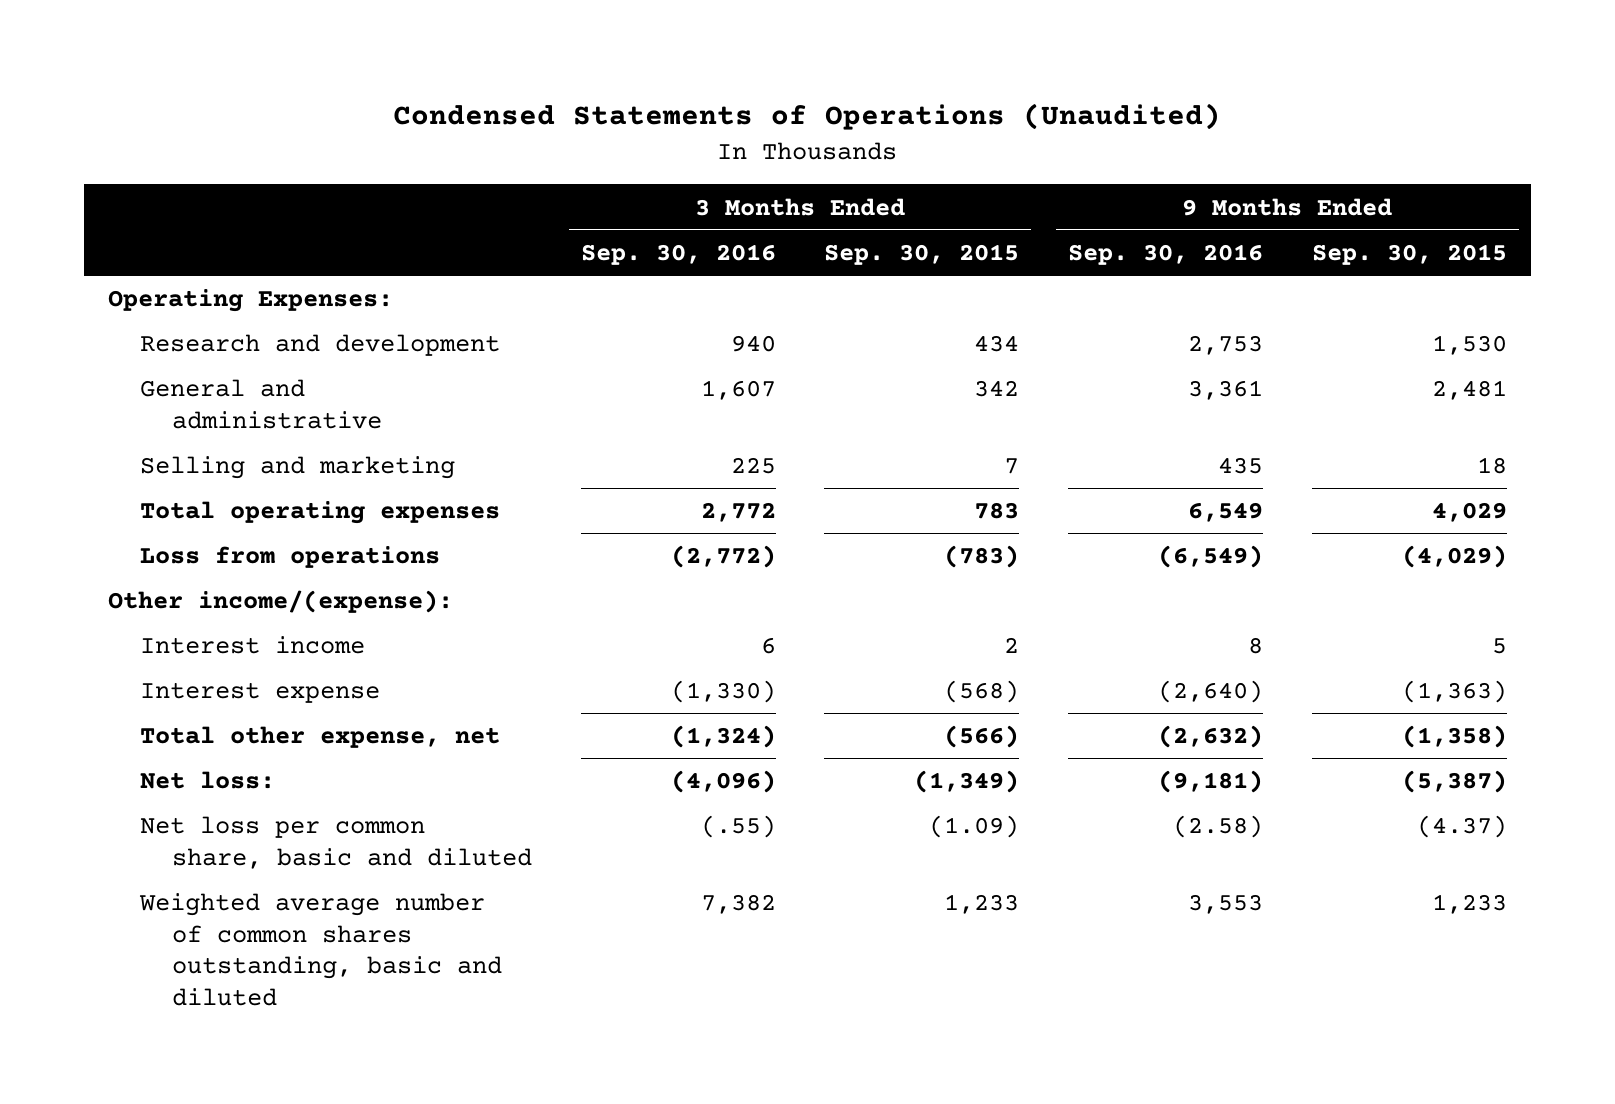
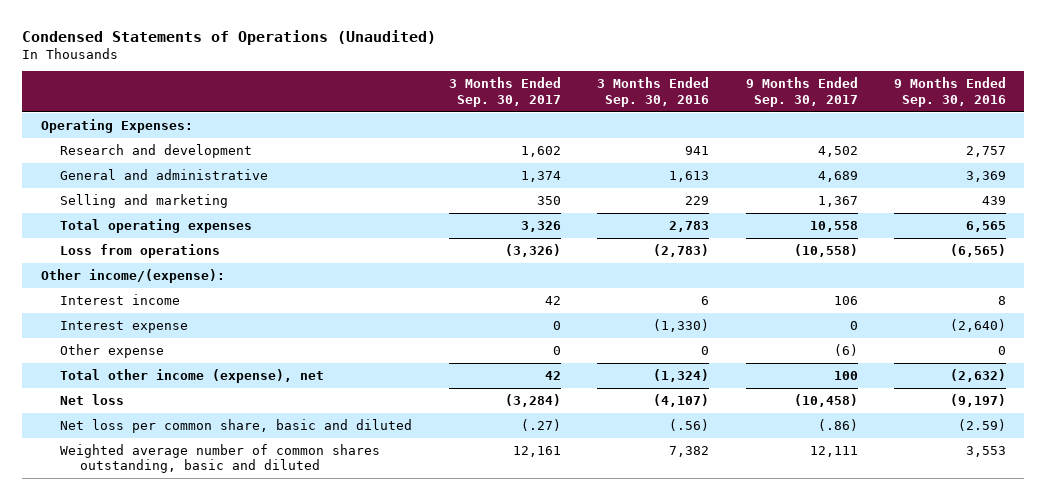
[824,244,1020,266] Sep. 30, 2015 -> none
[1311,244,1507,266] Sep. 30, 2015 -> none
none -> [448,77,561,107] 3 Months Ended Sep. 30, 2017
none -> [745,77,858,107] 9 Months Ended Sep. 30, 2017
[730,335,776,353] 940 -> [685,146,710,156] 941
[1187,335,1263,356] 2,753 -> [966,146,1007,158] 2,757
[700,380,776,401] 1,607 -> [669,171,710,183] 1,613
[1187,380,1263,401] 3,361 -> [966,171,1007,183] 3,369
[730,457,776,475] 225 -> [685,196,710,206] 229
[1217,457,1263,475] 435 -> [982,196,1007,206] 439
[700,502,776,523] 2,772 -> [669,221,710,233] 2,783
[1187,502,1263,523] 6,549 -> [966,221,1007,233] 6,565
[670,545,776,569] (2,772) -> [653,244,710,258] (2,783)
[1157,545,1263,569] (6,549) -> [950,244,1007,258] (6,565)
none -> [60,344,165,359] Other expense
[140,726,501,749] Total other expense, net -> [60,369,325,384] Total other income (expense), net
[140,771,276,790] Net loss: -> [60,394,125,406] Net loss
[670,770,776,794] (4,096) -> [653,394,710,408] (4,107)
[1157,770,1263,794] (9,181) -> [950,394,1007,408] (9,197)
[700,815,776,839] (.55) -> [669,419,710,432] (.56)
[1172,815,1263,839] (2.58) -> [958,419,1007,432] (2.59)

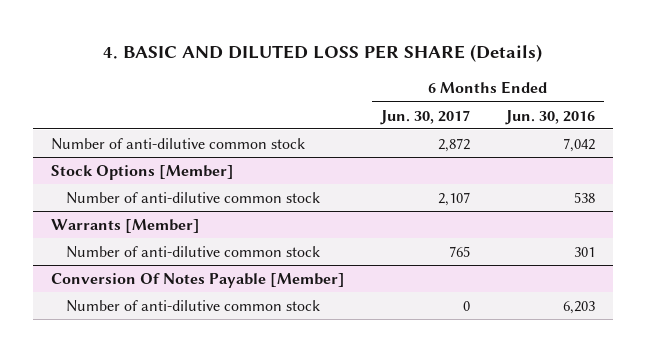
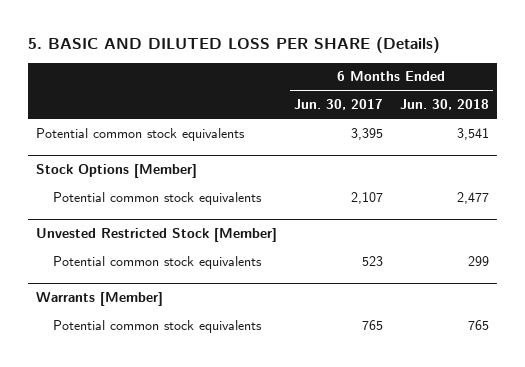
[103,44,543,63] 4. BASIC AND DILUTED LOSS PER SHARE (Details) -> [28,37,441,54] 5. BASIC AND DILUTED LOSS PER SHARE (Details)
[505,109,596,125] Jun. 30, 2016 -> none
none -> [399,99,489,111] Jun. 30, 2018
[50,137,305,150] Number of anti-dilutive common stock -> [36,127,246,141] Potential common stock equivalents
[438,137,471,152] 2,872 -> [351,127,384,140] 3,395
[65,191,320,204] Number of anti-dilutive common stock -> [52,191,262,205] Potential common stock equivalents
none -> [36,228,278,243] Unvested Restricted Stock [Member]
none -> [52,255,262,269] Potential common stock equivalents
[50,272,345,288] Conversion Of Notes Payable [Member] -> none
[65,299,320,312] Number of anti-dilutive common stock -> none
[65,245,320,258] Number of anti-dilutive common stock -> [52,319,262,333] Potential common stock equivalents

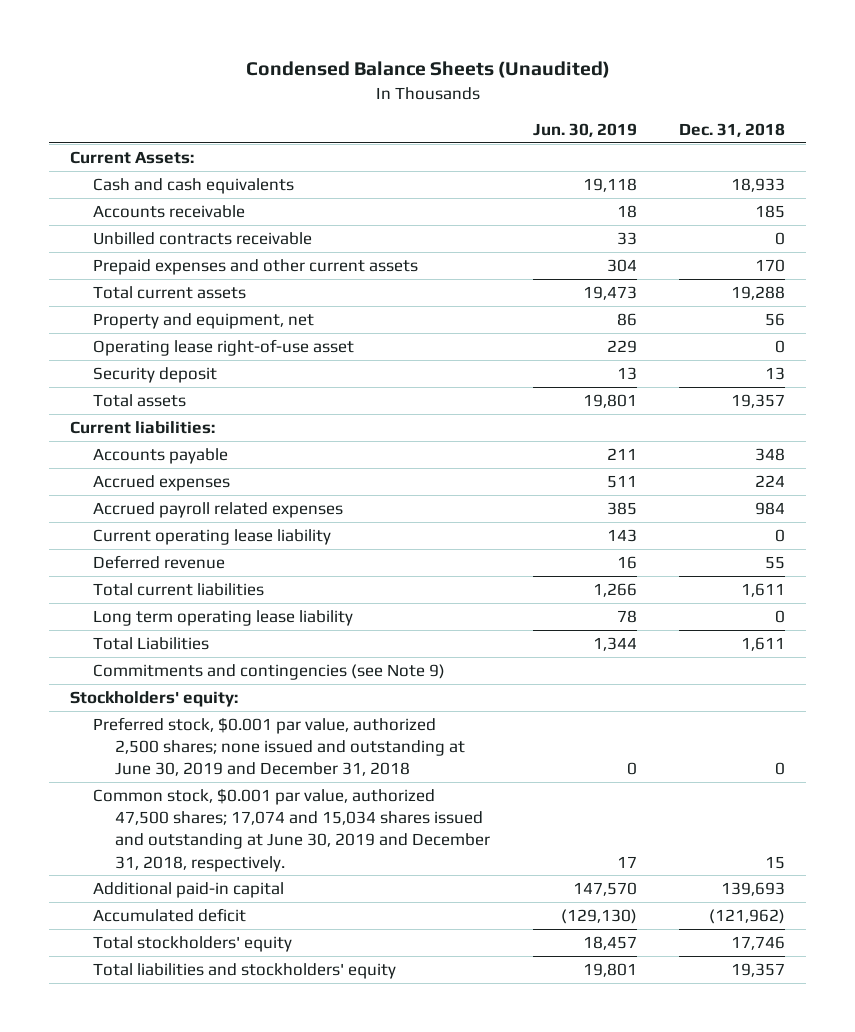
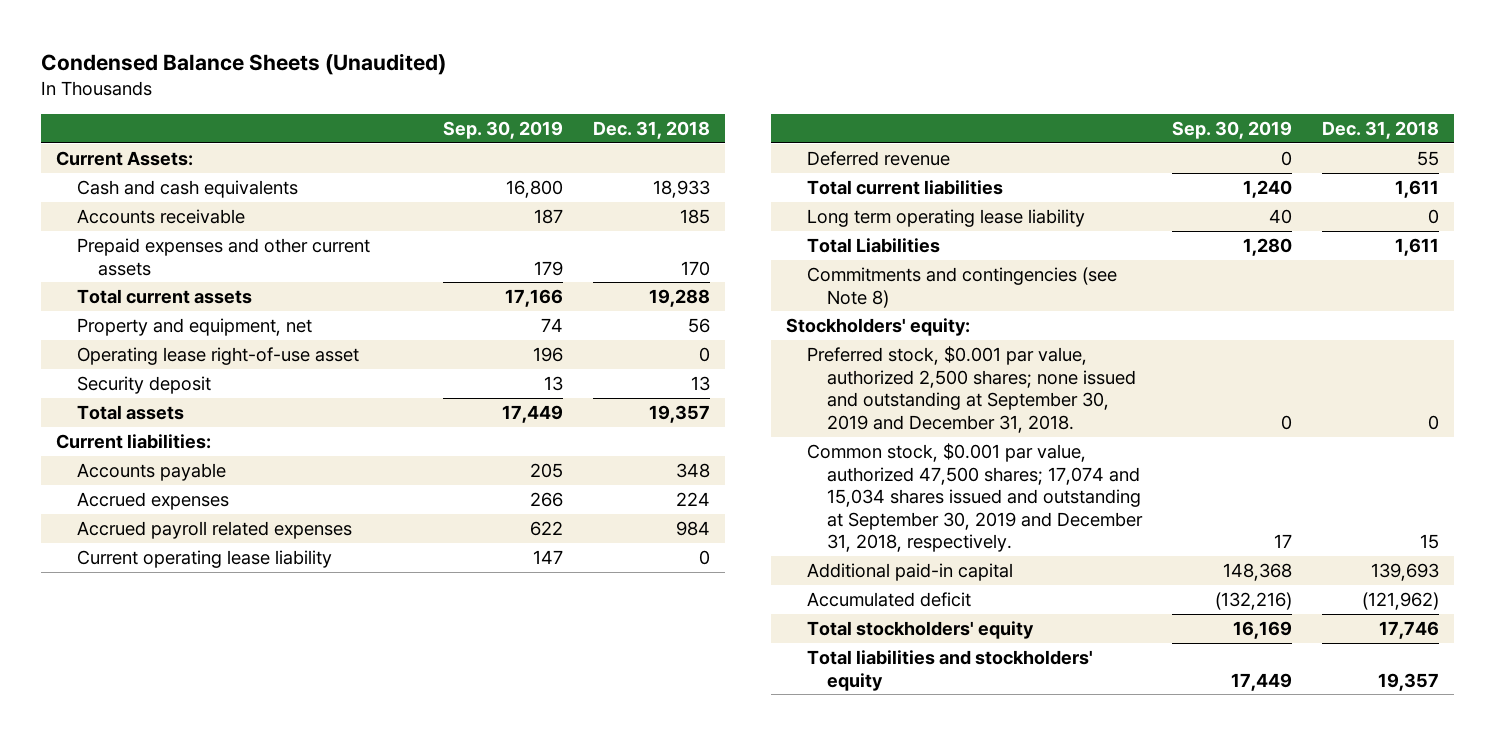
[532,122,637,137] Jun. 30, 2019 -> none
none -> [442,120,563,139] Sep. 30, 2019
[92,232,312,246] Unbilled contracts receivable -> none
[92,664,445,681] Commitments and contingencies (see Note 9) -> [806,267,1117,308] Commitments and contingencies (see Note 8)
[92,717,466,777] Preferred stock, $0.001 par value, authorized 2,500 shares; none issued and outstanding at June 30, 2019 and December 31, 2018 -> [806,346,1137,433] Preferred stock, $0.001 par value, authorized 2,500 shares; none issued and outstanding at September 30, 2019 and December 31, 2018.
[92,788,491,872] Common stock, $0.001 par value, authorized 47,500 shares; 17,074 and 15,034 shares issued and outstanding at June 30, 2019 and December 31, 2018, respectively. -> [806,443,1144,553] Common stock, $0.001 par value, authorized 47,500 shares; 17,074 and 15,034 shares issued and outstanding at September 30, 2019 and December 31, 2018, respectively.

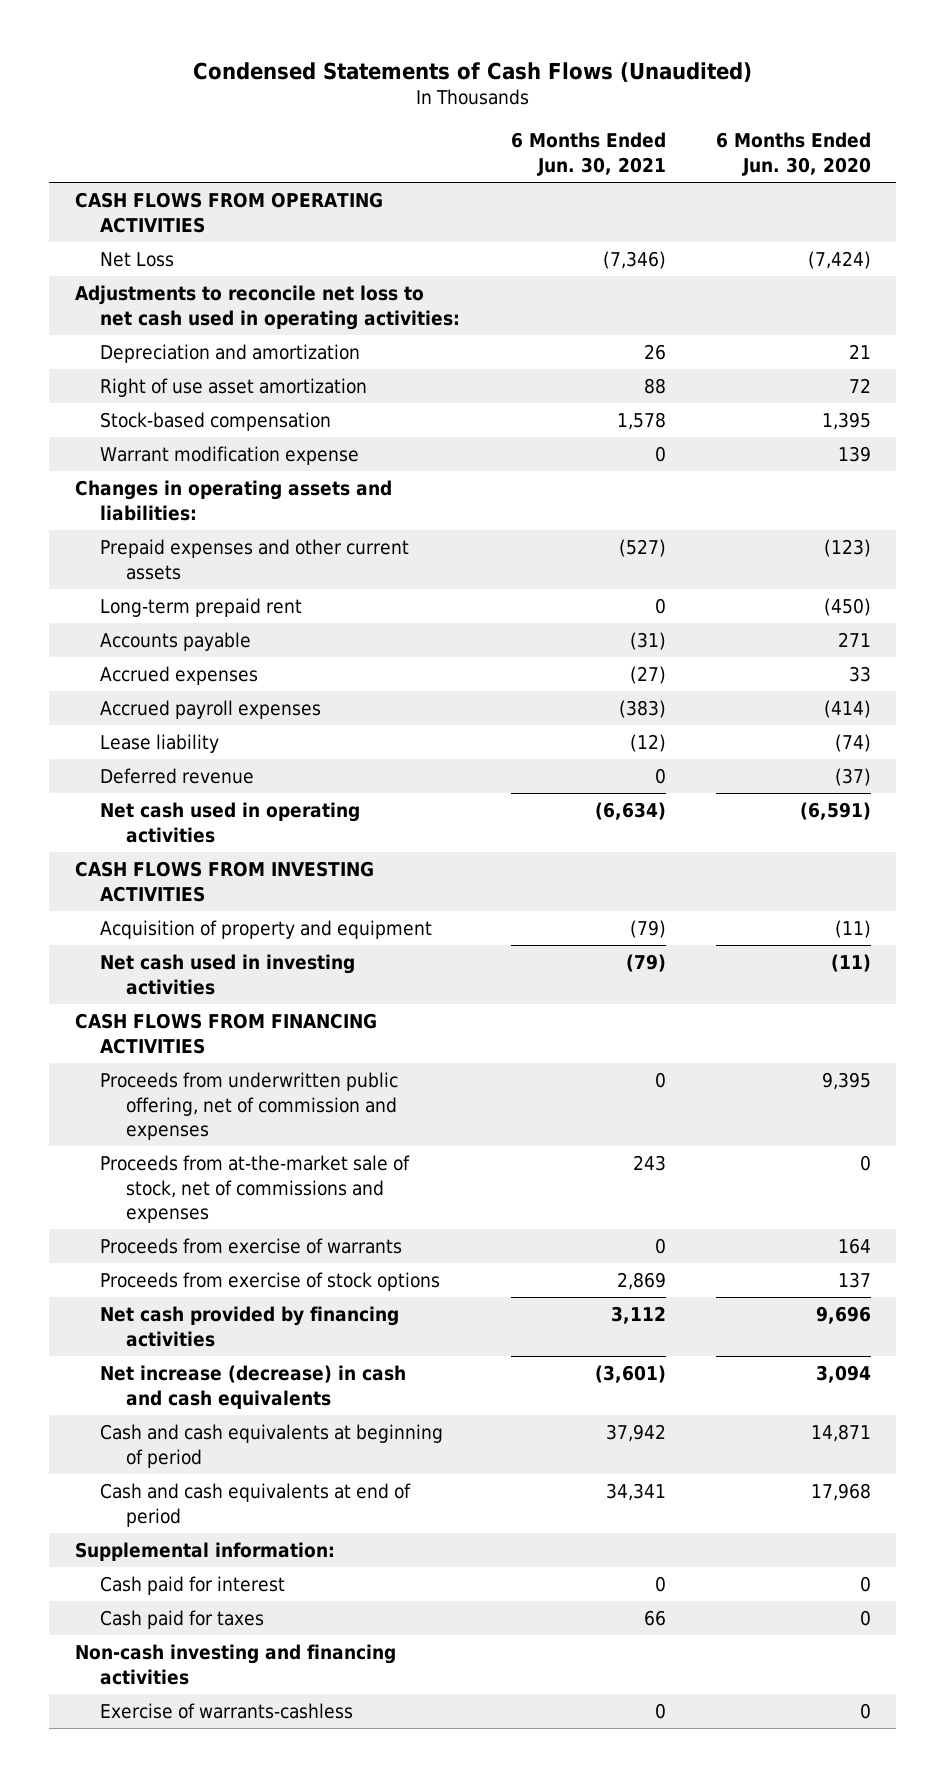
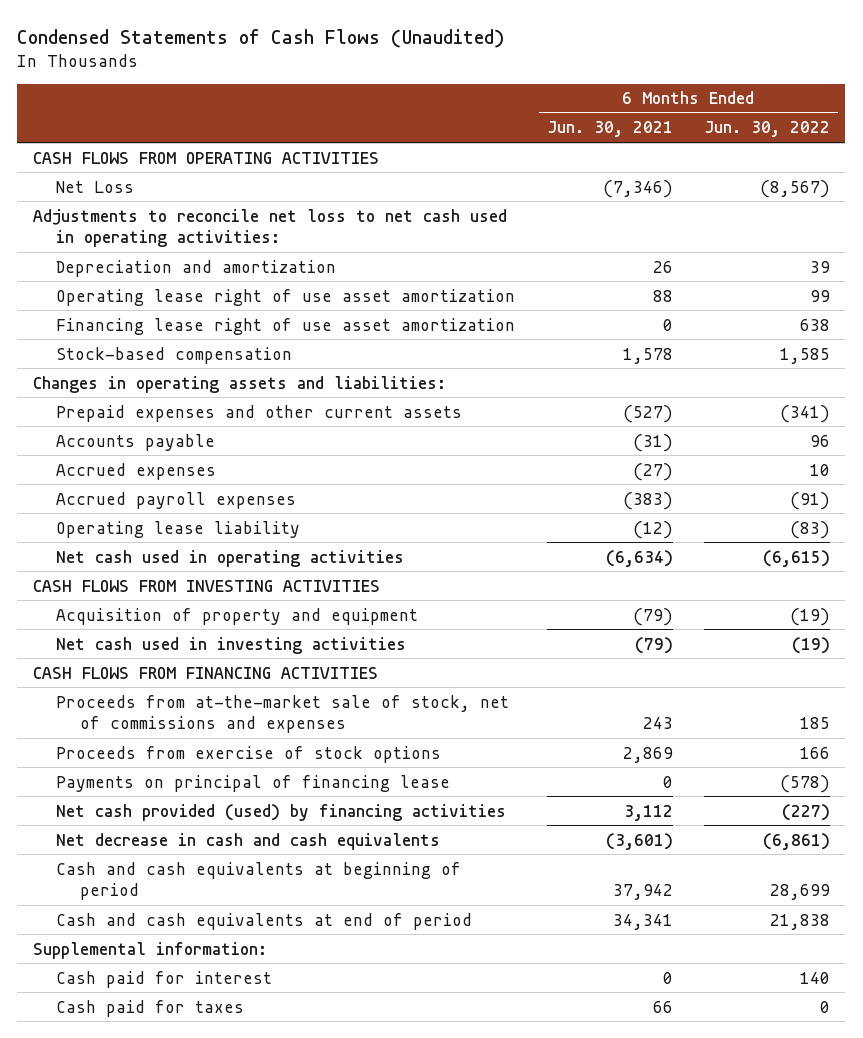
[716,132,872,176] 6 Months Ended Jun. 30, 2020 -> none
none -> [703,121,830,138] Jun. 30, 2022
[100,378,368,398] Right of use asset amortization -> [56,288,516,306] Operating lease right of use asset amortization
none -> [56,317,516,335] Financing lease right of use asset amortization
[100,446,360,466] Warrant modification expense -> none
[100,598,303,618] Long-term prepaid rent -> none
[100,768,255,785] Deferred revenue -> none
[100,734,220,754] Lease liability -> [56,520,301,538] Operating lease liability
[100,1072,399,1140] Proceeds from underwritten public offering, net of commission and expenses -> none
[100,1238,403,1255] Proceeds from exercise of warrants -> none
none -> [56,774,451,792] Payments on principal of financing lease
[100,1306,400,1347] Net cash provided by financing activities -> [56,803,507,821] Net cash provided (used) by financing activities
[100,1365,407,1409] Net increase (decrease) in cash and cash equivalents -> [56,832,441,850] Net decrease in cash and cash equivalents
[74,1644,396,1685] Non-cash investing and financing activities -> none
[100,1703,354,1720] Exercise of warrants-cashless -> none

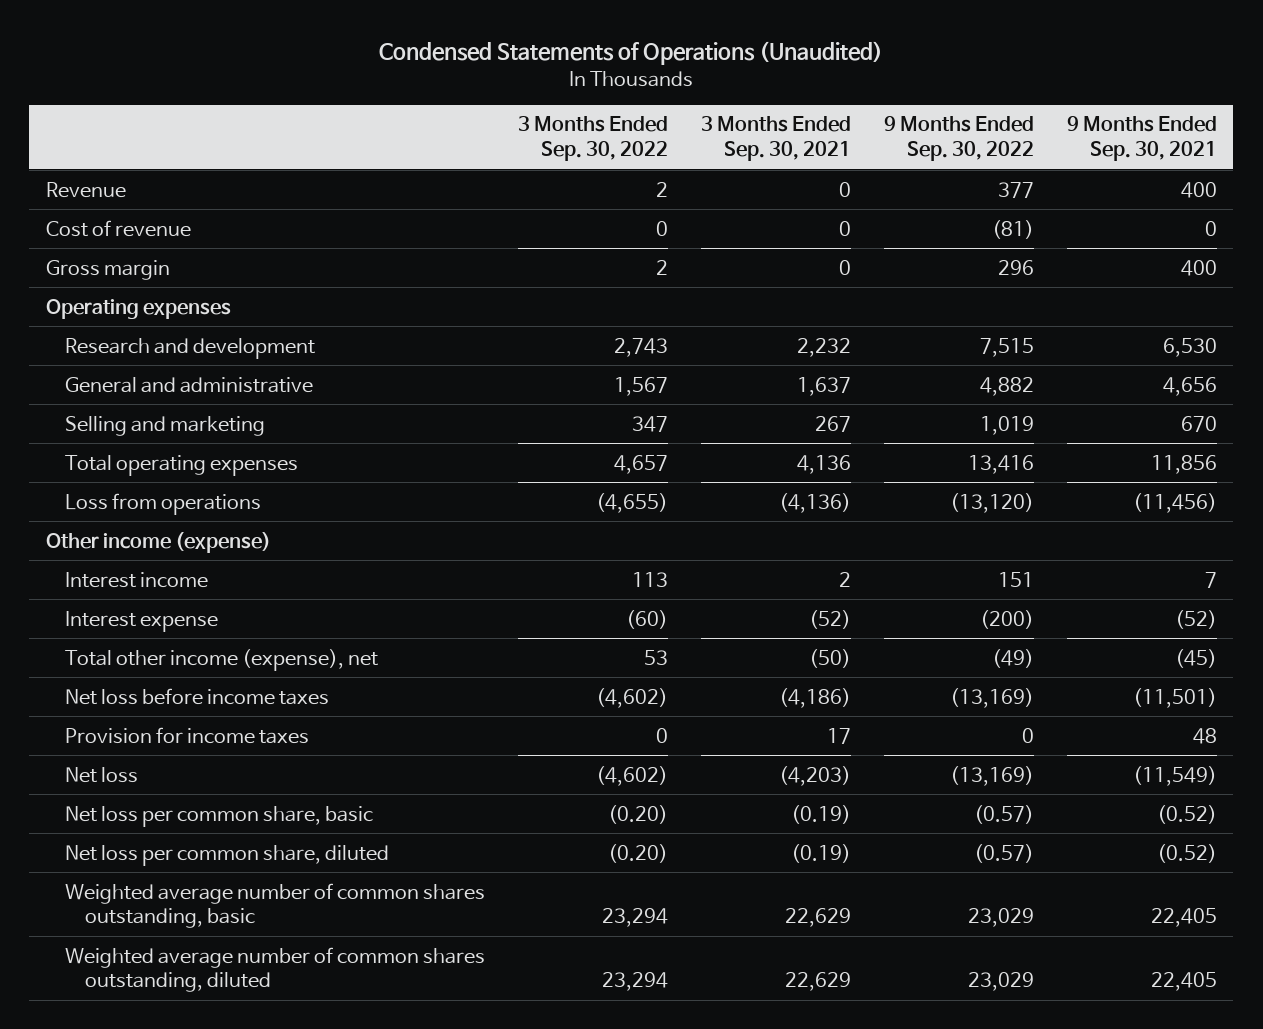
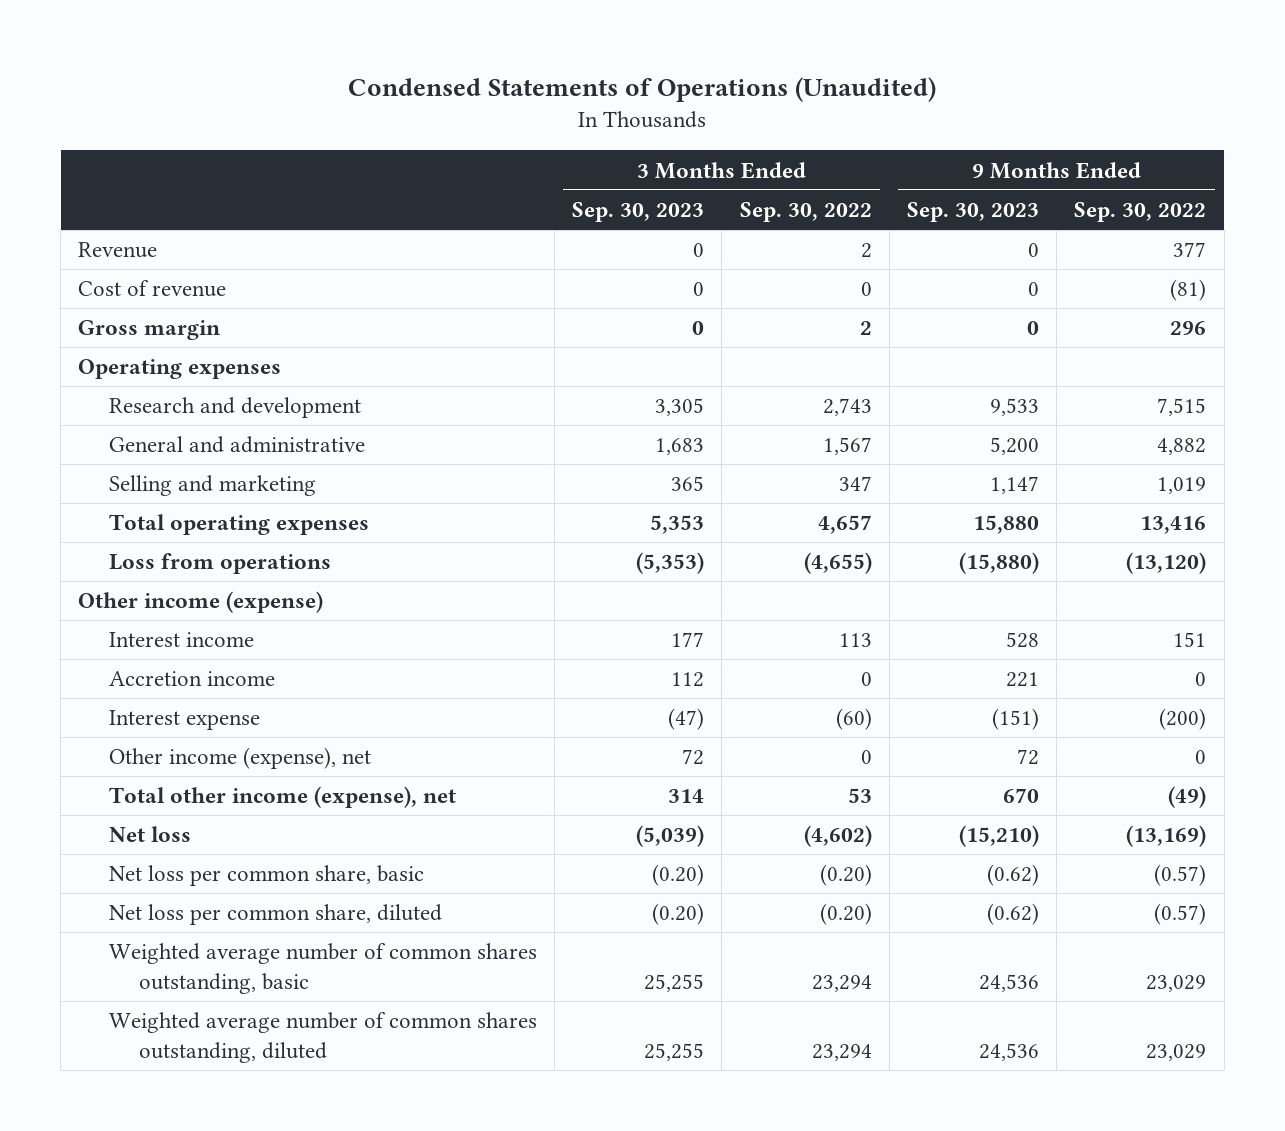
[701,116,852,162] 3 Months Ended Sep. 30, 2021 -> none
[1066,116,1217,162] 9 Months Ended Sep. 30, 2021 -> none
none -> [572,202,705,223] Sep. 30, 2023
none -> [906,202,1039,223] Sep. 30, 2023
none -> [108,671,275,687] Accretion income
none -> [108,747,371,770] Other income (expense), net
[65,687,330,705] Net loss before income taxes -> none
[65,726,310,744] Provision for income taxes -> none

